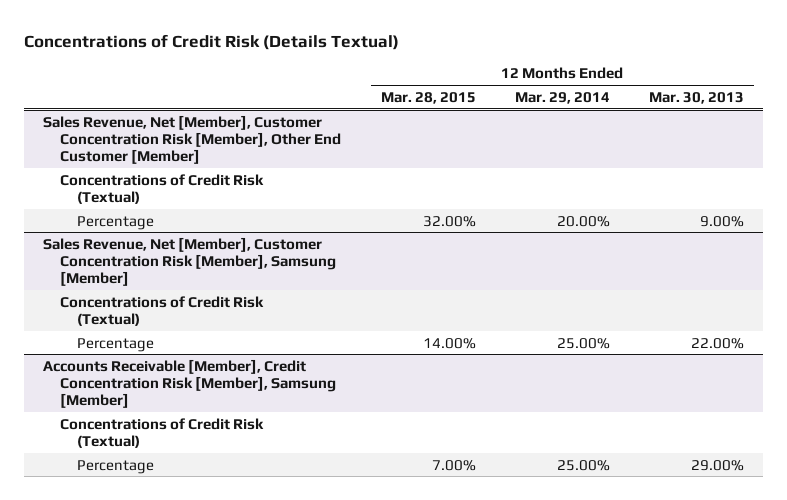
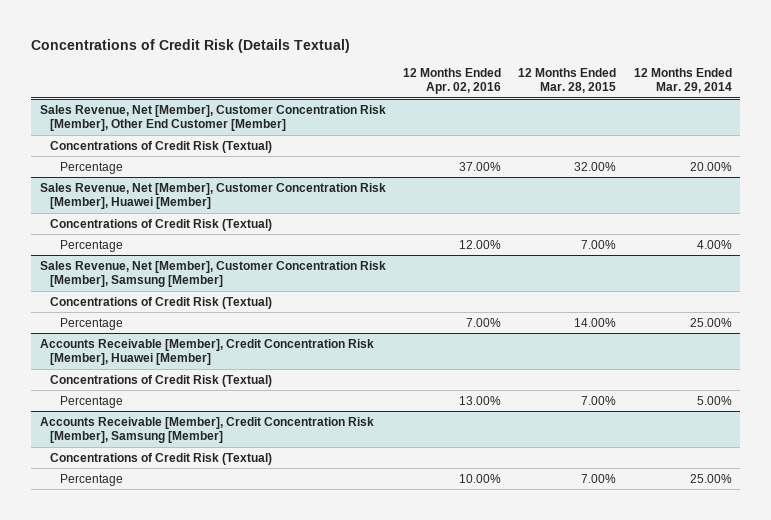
[648,91,744,104] Mar. 30, 2013 -> none
none -> [402,67,501,95] 12 Months Ended Apr. 02, 2016
none -> [39,182,386,210] Sales Revenue, Net [Member], Customer Concentration Risk [Member], Huawei [Member]
none -> [50,218,273,231] Concentrations of Credit Risk (Textual)
none -> [60,239,124,252] Percentage
none -> [39,338,374,366] Accounts Receivable [Member], Credit Concentration Risk [Member], Huawei [Member]
none -> [50,374,273,387] Concentrations of Credit Risk (Textual)
none -> [60,395,124,408] Percentage

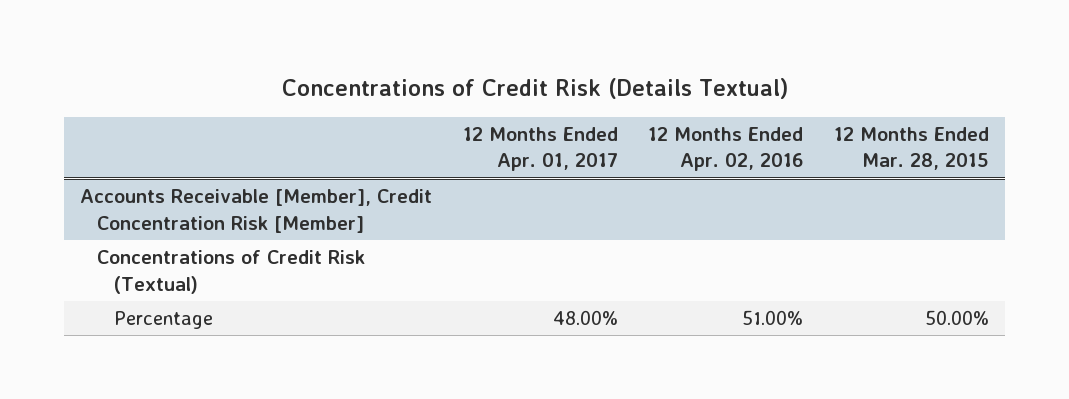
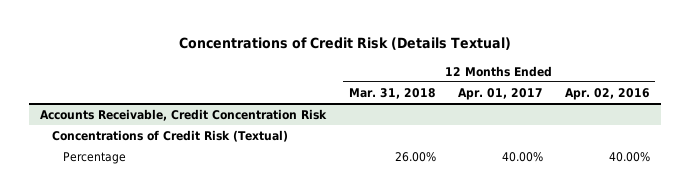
[834,126,990,171] 12 Months Ended Mar. 28, 2015 -> none
none -> [348,87,436,99] Mar. 31, 2018
[79,189,432,233] Accounts Receivable [Member], Credit Concentration Risk [Member] -> [40,109,328,122] Accounts Receivable, Credit Concentration Risk
[552,310,618,326] 48.00% -> [501,152,543,163] 40.00%
[742,310,804,326] 51.00% -> [608,152,650,163] 40.00%

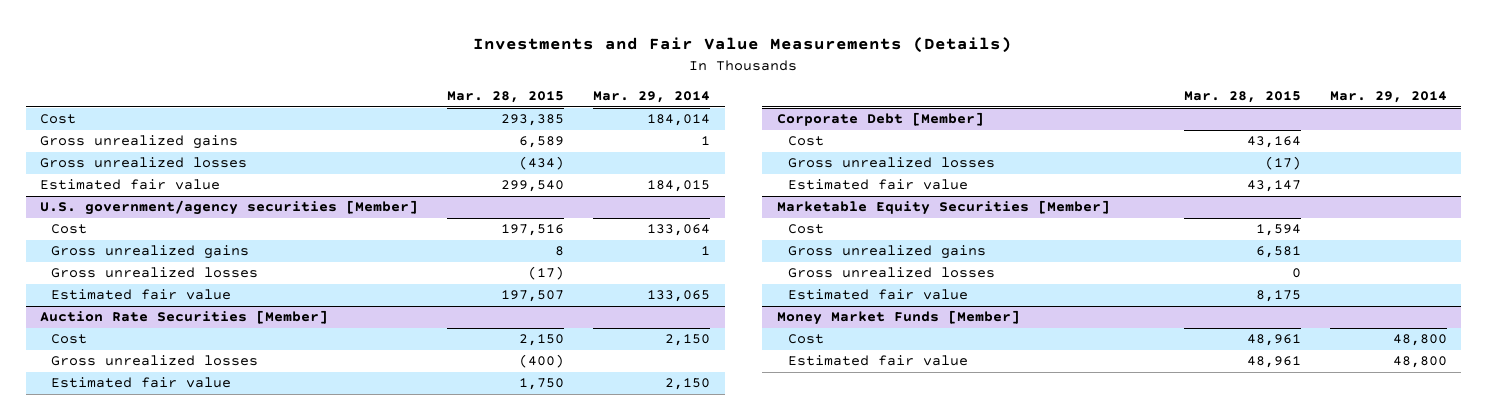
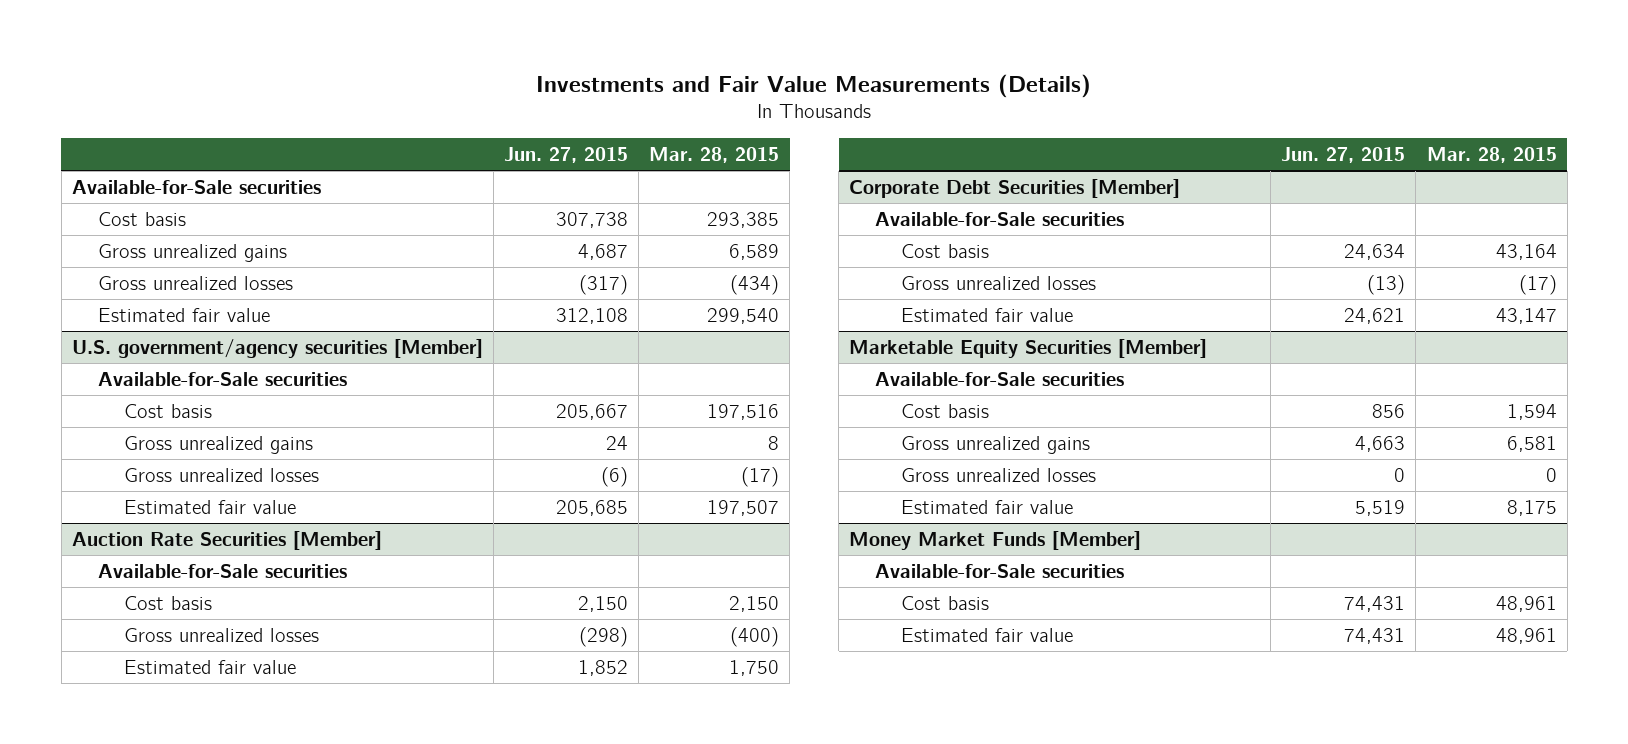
[593,91,711,104] Mar. 29, 2014 -> none
none -> [503,146,628,163] Jun. 27, 2015
none -> [71,179,321,194] Available-for-Sale securities
[40,114,77,125] Cost -> [97,211,186,226] Cost basis
none -> [97,371,347,386] Available-for-Sale securities
[51,224,88,235] Cost -> [123,403,212,418] Cost basis
none -> [97,563,347,578] Available-for-Sale securities
[51,334,88,345] Cost -> [123,595,212,610] Cost basis
[776,112,984,127] Corporate Debt [Member] -> [849,178,1181,198] Corporate Debt Securities [Member]
none -> [875,211,1125,226] Available-for-Sale securities
[787,136,824,147] Cost -> [900,243,989,258] Cost basis
none -> [875,371,1125,386] Available-for-Sale securities
[787,224,824,235] Cost -> [900,403,989,418] Cost basis
none -> [875,563,1125,578] Available-for-Sale securities
[787,334,824,345] Cost -> [900,595,989,610] Cost basis

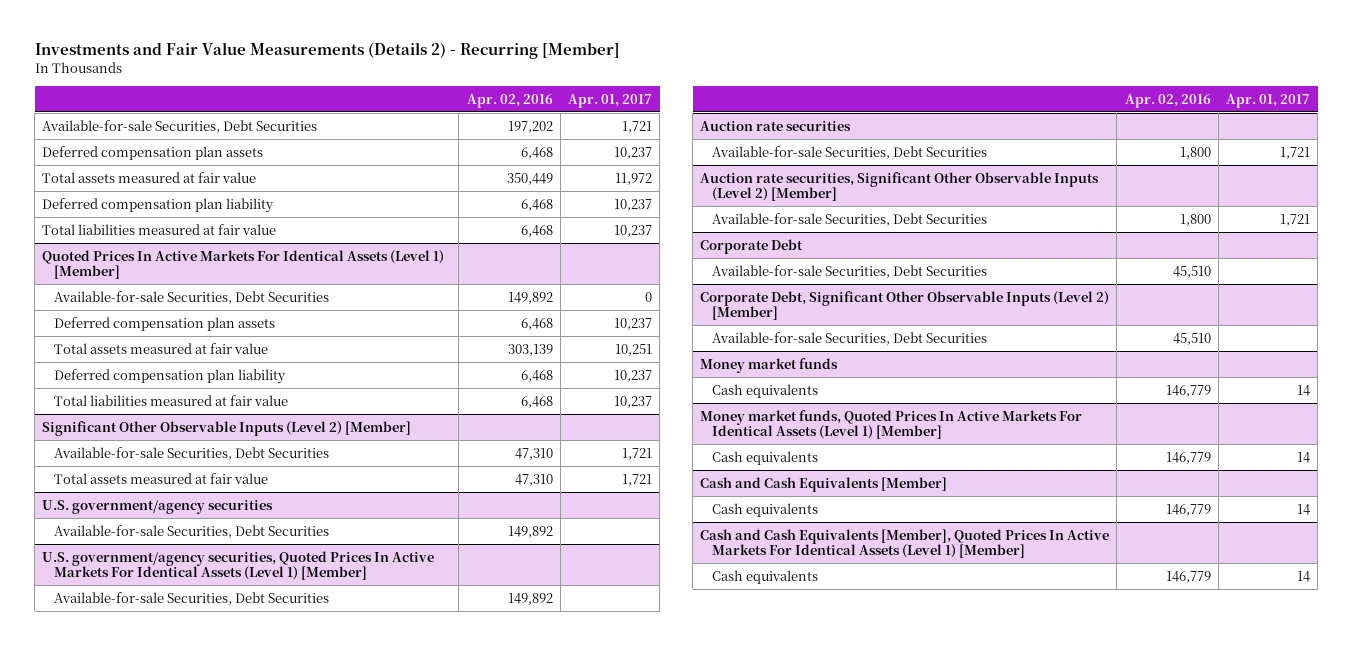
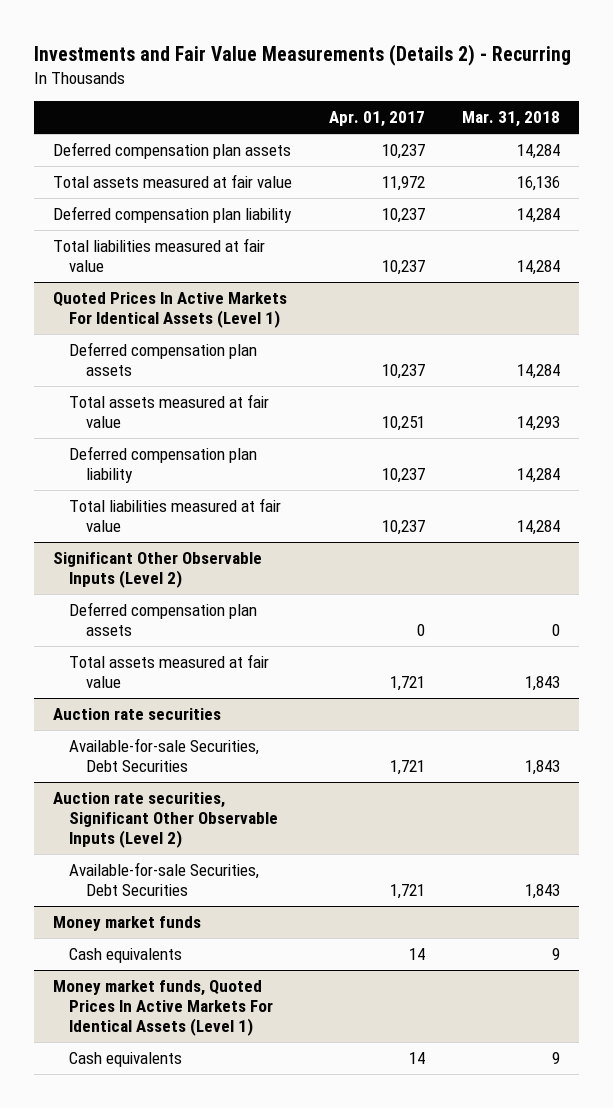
[34,42,620,60] Investments and Fair Value Measurements (Details 2) - Recurring [Member] -> [34,43,572,66] Investments and Fair Value Measurements (Details 2) - Recurring
[466,93,553,108] Apr. 02, 2016 -> none
none -> [462,111,561,128] Mar. 31, 2018
[42,119,318,133] Available-for-sale Securities, Debt Securities -> none
[54,290,330,304] Available-for-sale Securities, Debt Securities -> none
[42,249,445,279] Quoted Prices In Active Markets For Identical Assets (Level 1) [Member] -> [52,292,287,329] Quoted Prices In Active Markets For Identical Assets (Level 1)
[54,446,330,460] Available-for-sale Securities, Debt Securities -> none
[42,420,412,436] Significant Other Observable Inputs (Level 2) [Member] -> [52,552,262,589] Significant Other Observable Inputs (Level 2)
none -> [69,602,258,637] Deferred compensation plan assets
[42,499,274,514] U.S. government/agency securities -> none
[54,524,330,538] Available-for-sale Securities, Debt Securities -> none
[42,550,435,580] U.S. government/agency securities, Quoted Prices In Active Markets For Identical Assets (Level 1) [Member] -> none
[54,591,330,605] Available-for-sale Securities, Debt Securities -> none
[700,171,1100,201] Auction rate securities, Significant Other Observable Inputs (Level 2) [Member] -> [52,792,279,848] Auction rate securities, Significant Other Observable Inputs (Level 2)
[700,238,804,254] Corporate Debt -> none
[712,264,988,278] Available-for-sale Securities, Debt Securities -> none
[700,290,1110,320] Corporate Debt, Significant Other Observable Inputs (Level 2) [Member] -> none
[712,331,988,345] Available-for-sale Securities, Debt Securities -> none
[712,450,819,465] Cash equivalents -> none
[700,476,948,492] Cash and Cash Equivalents [Member] -> none
[712,502,819,517] Cash equivalents -> none
[700,528,1110,558] Cash and Cash Equivalents [Member], Quoted Prices In Active Markets For Identical Assets (Level 1) [Member] -> none
[700,409,1083,439] Money market funds, Quoted Prices In Active Markets For Identical Assets (Level 1) [Member] -> [52,980,274,1036] Money market funds, Quoted Prices In Active Markets For Identical Assets (Level 1)

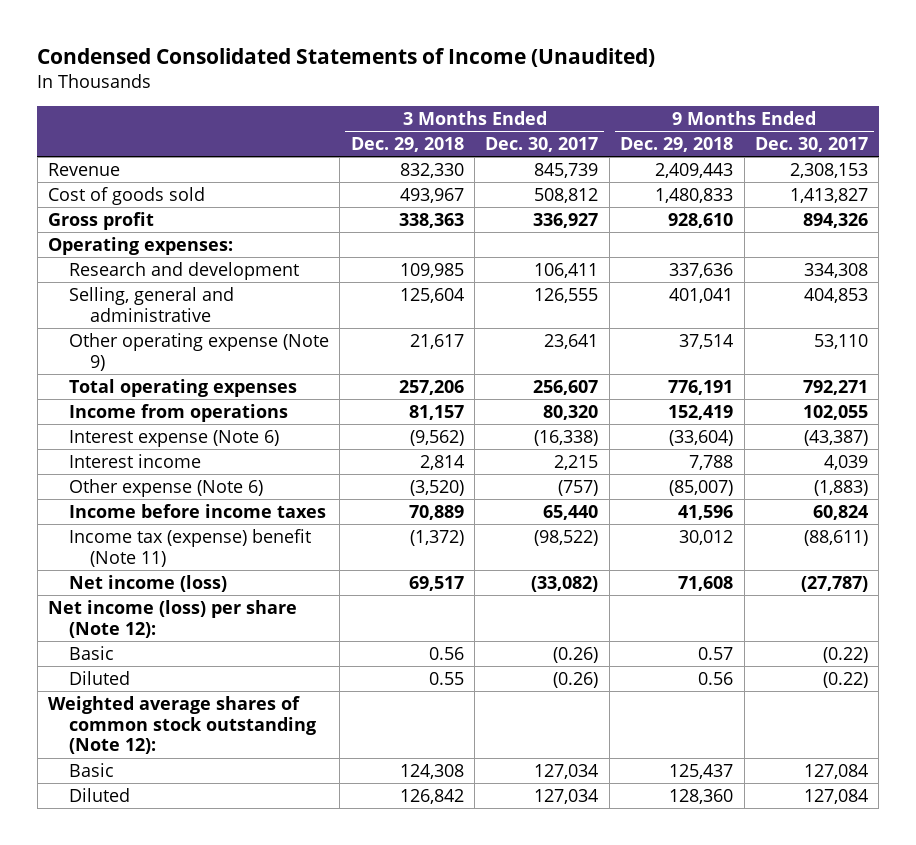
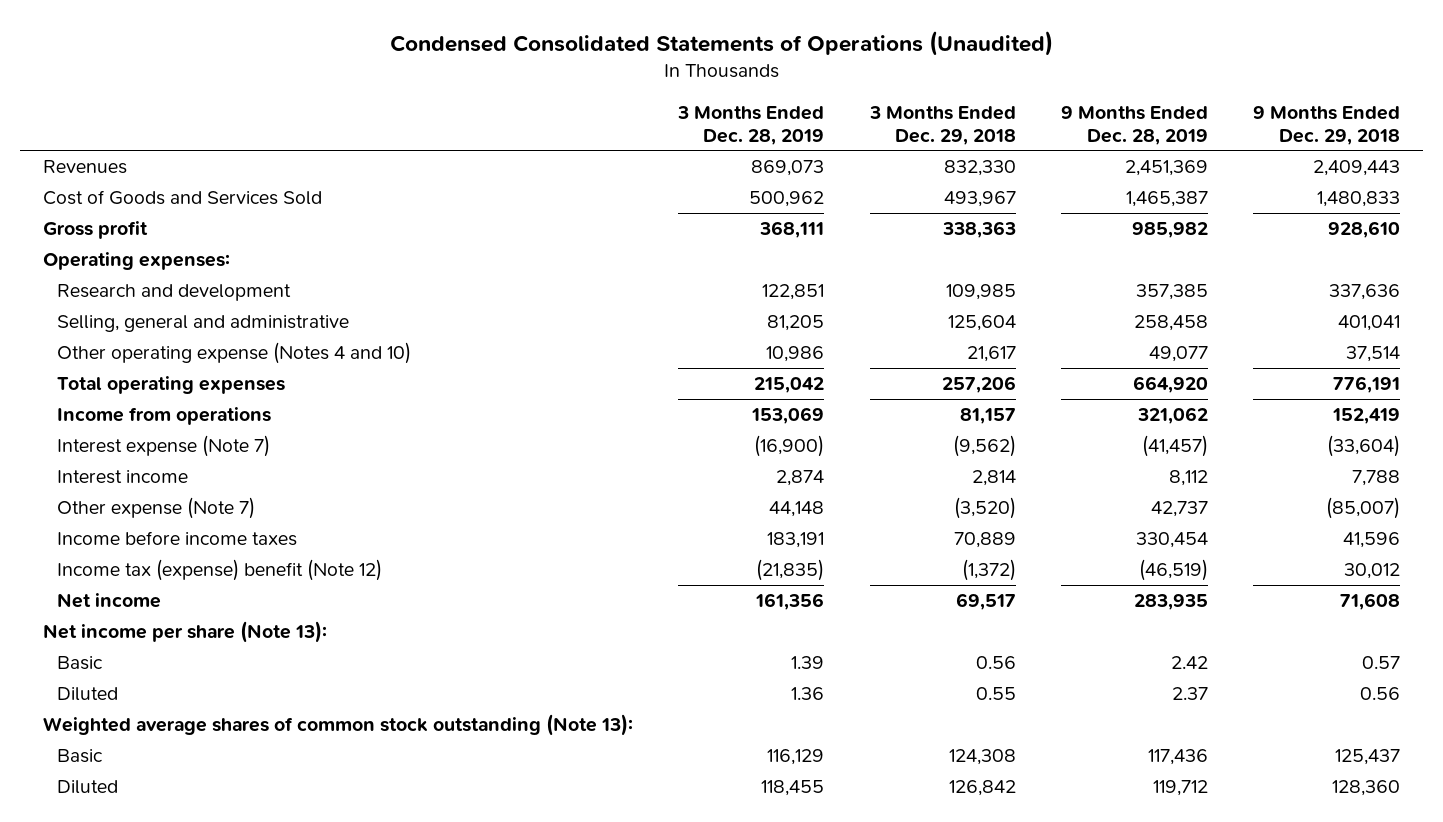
[37,48,656,68] Condensed Consolidated Statements of Income (Unaudited) -> [389,30,1053,56] Condensed Consolidated Statements of Operations (Unaudited)
[485,136,599,152] Dec. 30, 2017 -> none
[755,136,869,152] Dec. 30, 2017 -> none
none -> [677,106,825,145] 3 Months Ended Dec. 28, 2019
none -> [1061,106,1209,145] 9 Months Ended Dec. 28, 2019
[47,162,120,176] Revenue -> [42,160,127,175] Revenues
[47,186,205,205] Cost of goods sold -> [42,190,322,206] Cost of Goods and Services Sold
[68,332,329,371] Other operating expense (Note 9) -> [57,342,412,365] Other operating expense (Notes 4 and 10)
[68,429,279,447] Interest expense (Note 6) -> [57,435,271,458] Interest expense (Note 7)
[68,478,263,497] Other expense (Note 6) -> [57,497,256,520] Other expense (Note 7)
[68,528,311,567] Income tax (expense) benefit (Note 11) -> [57,559,383,582] Income tax (expense) benefit (Note 12)
[68,574,227,592] Net income (loss) -> [57,593,162,609] Net income
[47,599,297,638] Net income (loss) per share (Note 12): -> [42,621,327,644] Net income per share (Note 13):
[47,695,316,755] Weighted average shares of common stock outstanding (Note 12): -> [42,714,633,737] Weighted average shares of common stock outstanding (Note 13):

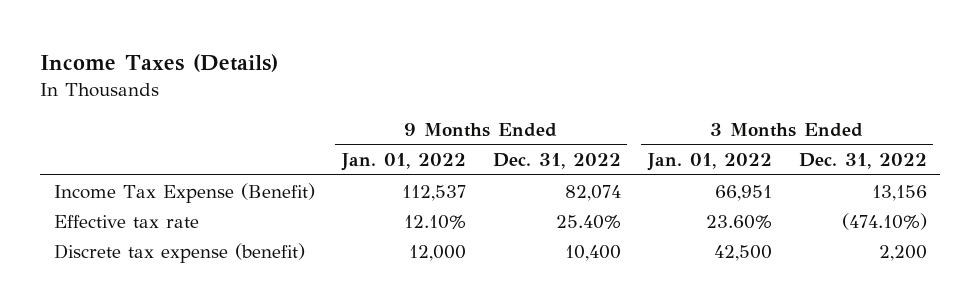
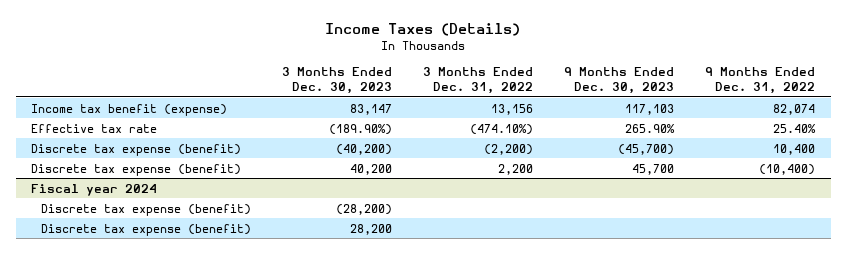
[340,153,466,172] Jan. 01, 2022 -> none
[646,153,772,172] Jan. 01, 2022 -> none
none -> [282,67,393,94] 3 Months Ended Dec. 30, 2023
none -> [564,67,675,94] 9 Months Ended Dec. 30, 2023
[53,182,315,203] Income Tax Expense (Benefit) -> [31,103,228,116] Income tax benefit (expense)
[878,244,927,261] 2,200 -> [484,143,534,155] (2,200)
none -> [31,163,242,176] Discrete tax expense (benefit)
none -> [31,183,158,196] Fiscal year 2024
none -> [41,203,252,216] Discrete tax expense (benefit)
none -> [41,223,252,236] Discrete tax expense (benefit)

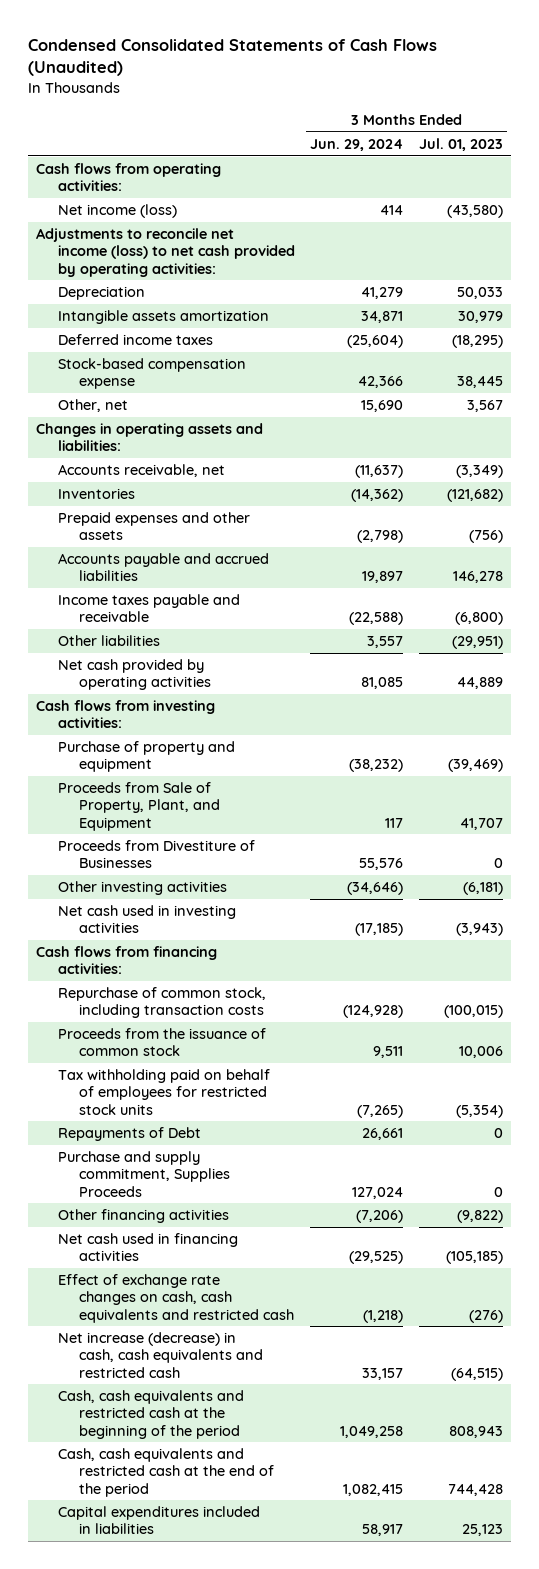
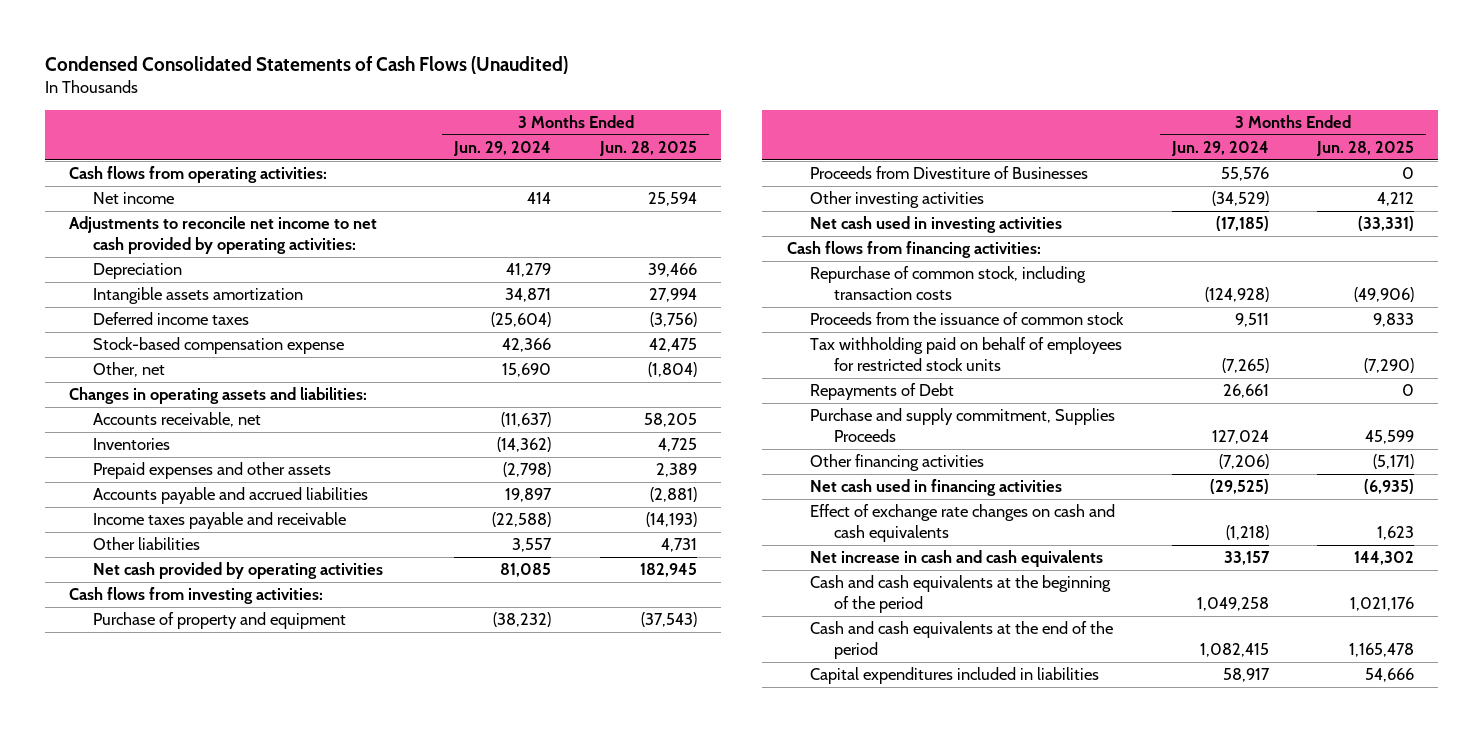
[419,137,504,151] Jul. 01, 2023 -> none
none -> [598,141,697,157] Jun. 28, 2025
[57,204,177,219] Net income (loss) -> [93,192,175,205] Net income
[36,228,295,277] Adjustments to reconcile net income (loss) to net cash provided by operating activities: -> [69,216,378,255] Adjustments to reconcile net income to net cash provided by operating activities:
[57,782,220,831] Proceeds from Sale of Property, Plant, and Equipment -> none
[347,882,404,896] (34,646) -> [1211,191,1269,207] (34,529)
[57,1274,294,1323] Effect of exchange rate changes on cash, cash equivalents and restricted cash -> [810,504,1116,543] Effect of exchange rate changes on cash and cash equivalents
[57,1332,263,1378] Net increase (decrease) in cash, cash equivalents and restricted cash -> [810,550,1104,568] Net increase in cash and cash equivalents
[57,1390,244,1439] Cash, cash equivalents and restricted cash at the beginning of the period -> [810,575,1112,614] Cash and cash equivalents at the beginning of the period
[57,1448,274,1497] Cash, cash equivalents and restricted cash at the end of the period -> [810,621,1114,660] Cash and cash equivalents at the end of the period

